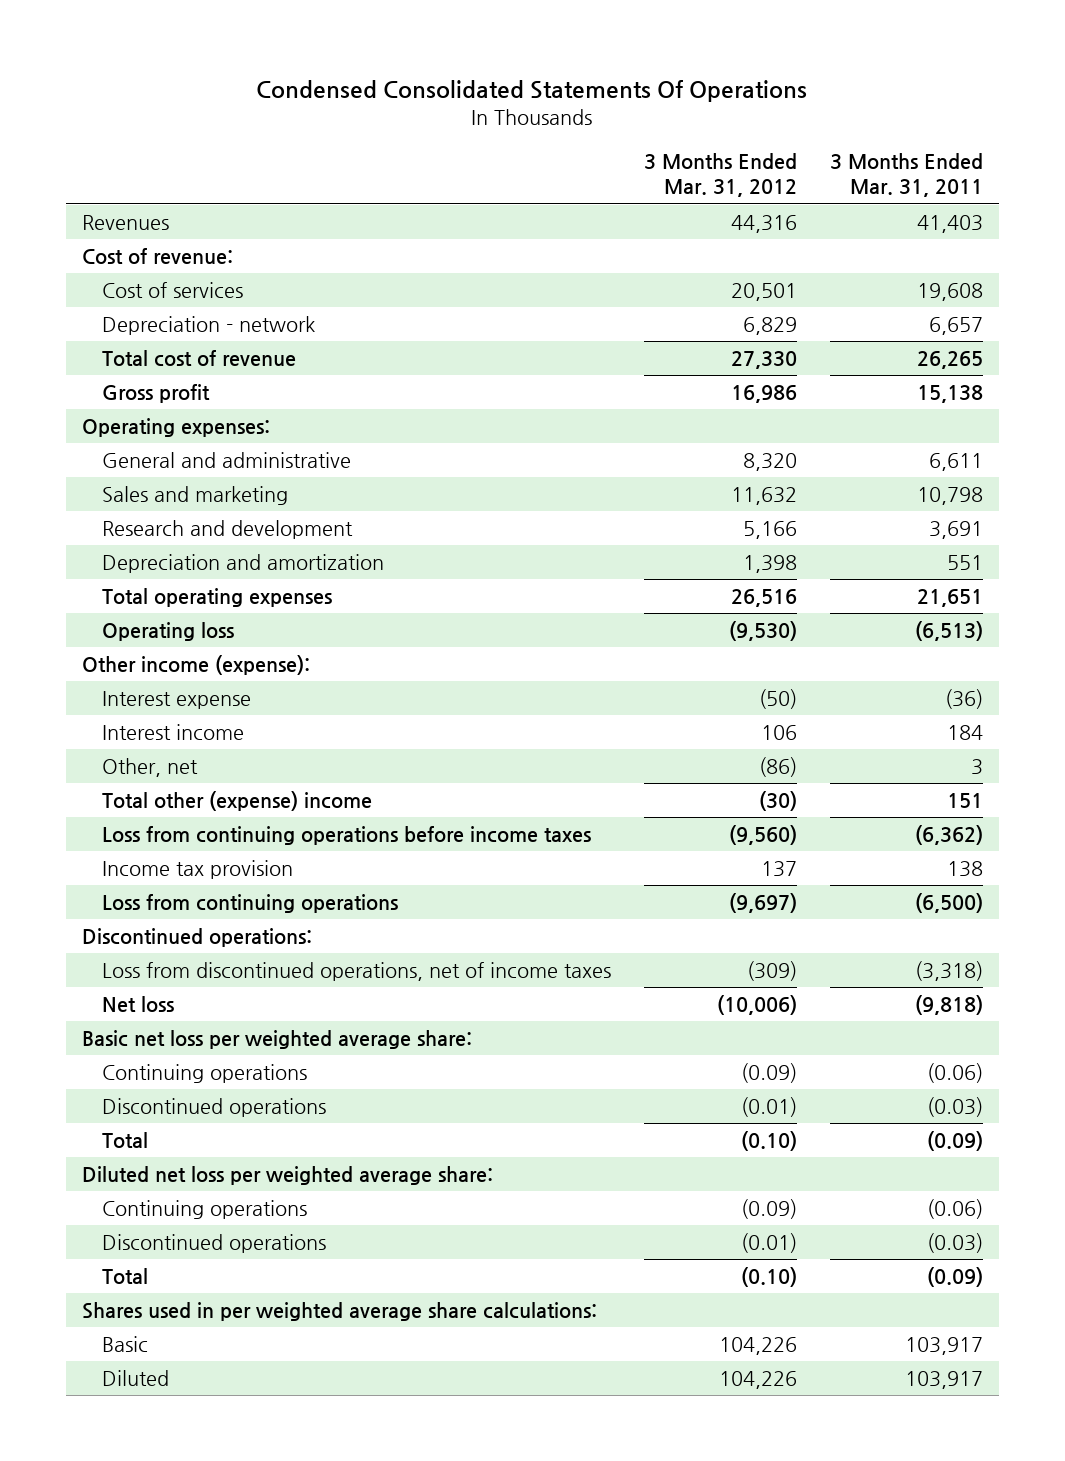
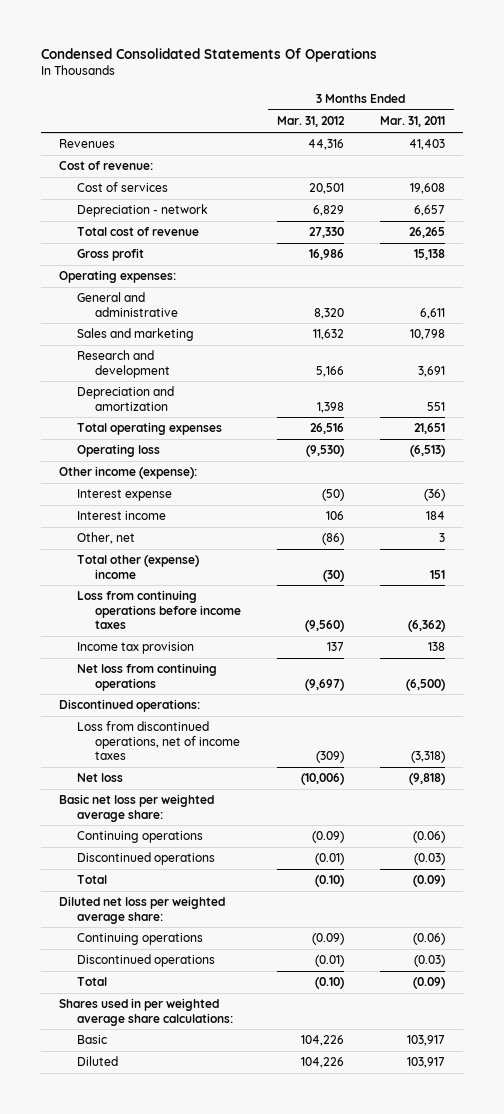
[102,894,399,914] Loss from continuing operations -> [77,663,218,691] Net loss from continuing operations

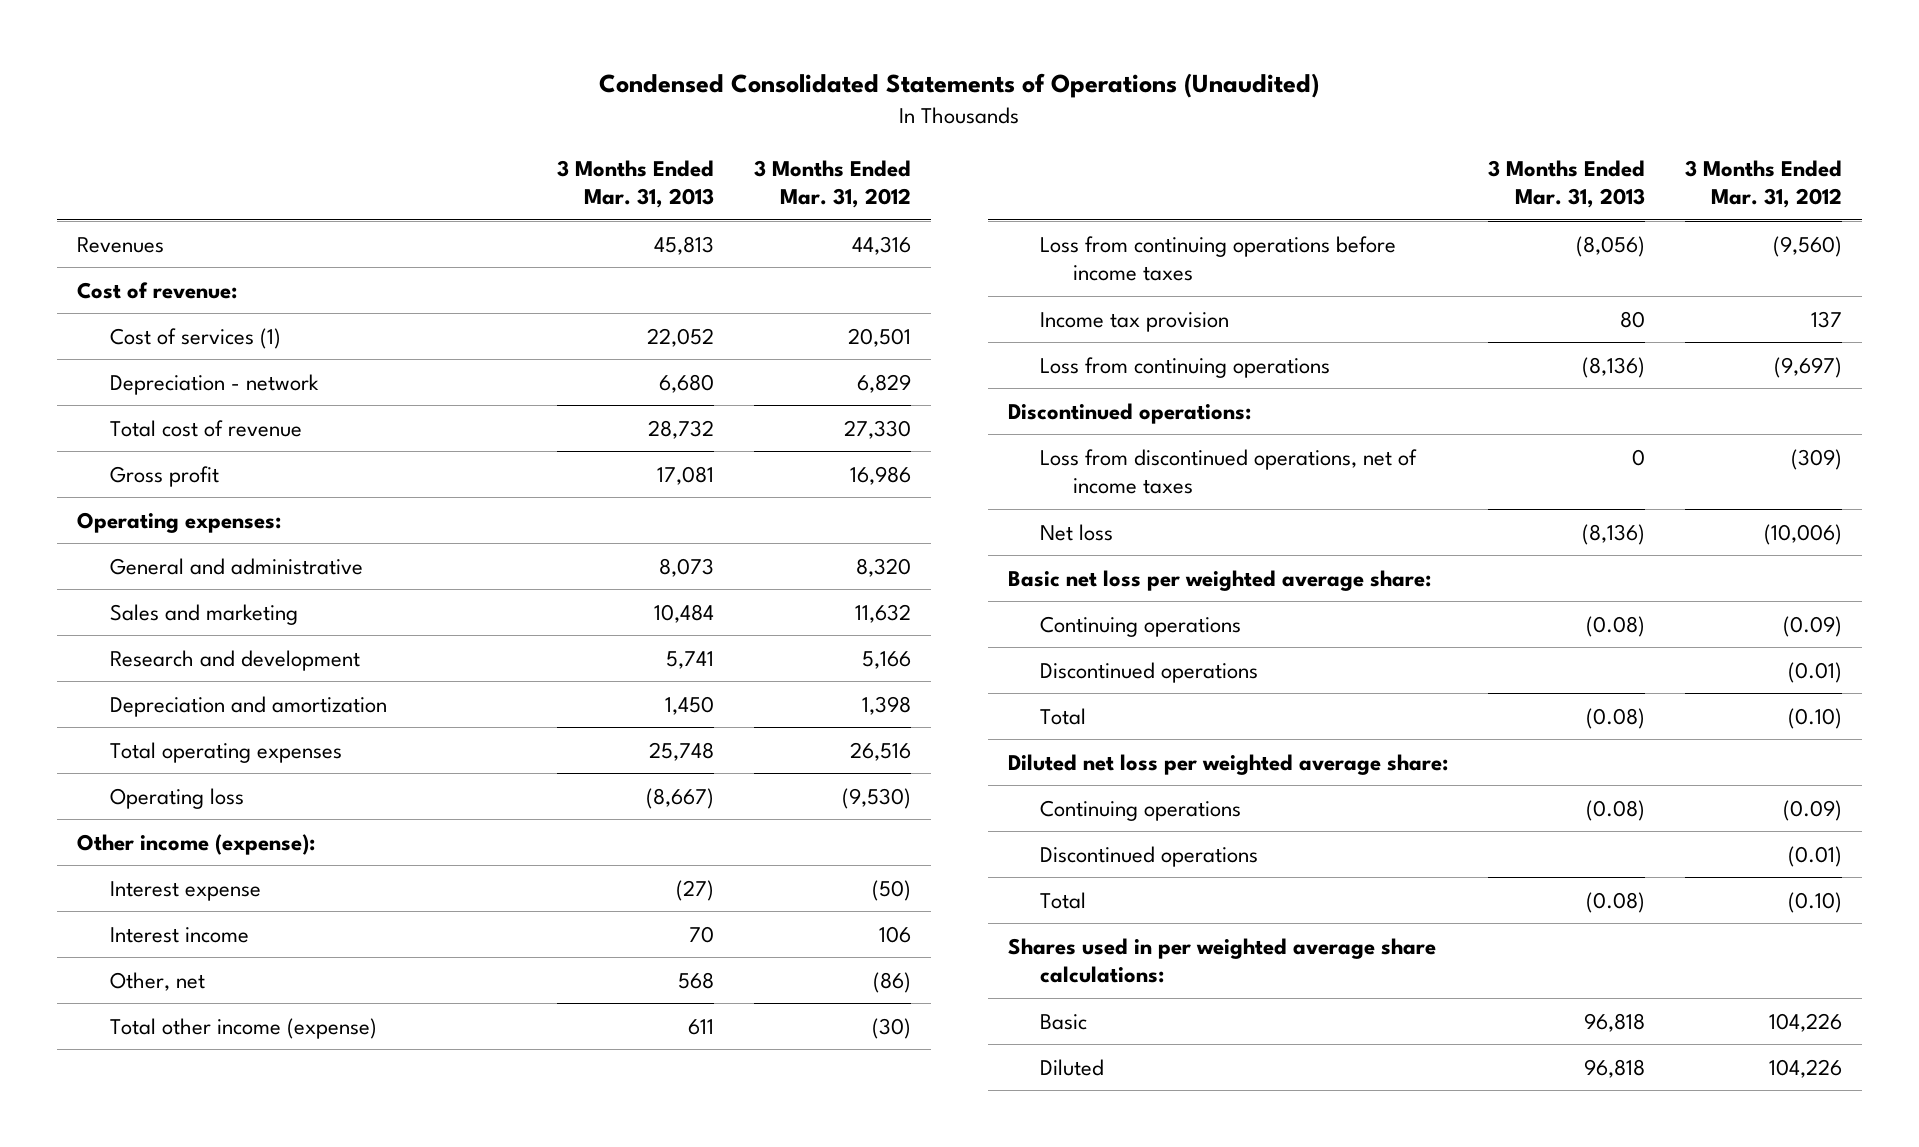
[40,48,377,63] Condensed Consolidated Statements Of Operations -> [599,73,1320,99] Condensed Consolidated Statements of Operations (Unaudited)
[380,116,446,128] Mar. 31, 2011 -> none
none -> [557,159,715,209] 3 Months Ended Mar. 31, 2013
[77,182,169,193] Cost of services -> [109,327,281,349] Cost of services (1)
[77,555,200,579] Total other (expense) income -> [109,1017,377,1039] Total other income (expense)
[77,663,218,691] Net loss from continuing operations -> [1040,356,1331,378] Loss from continuing operations

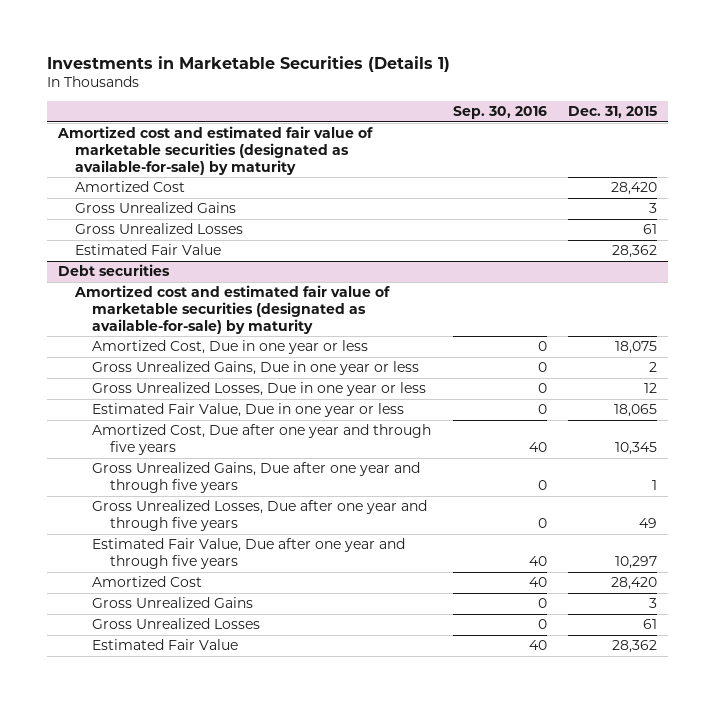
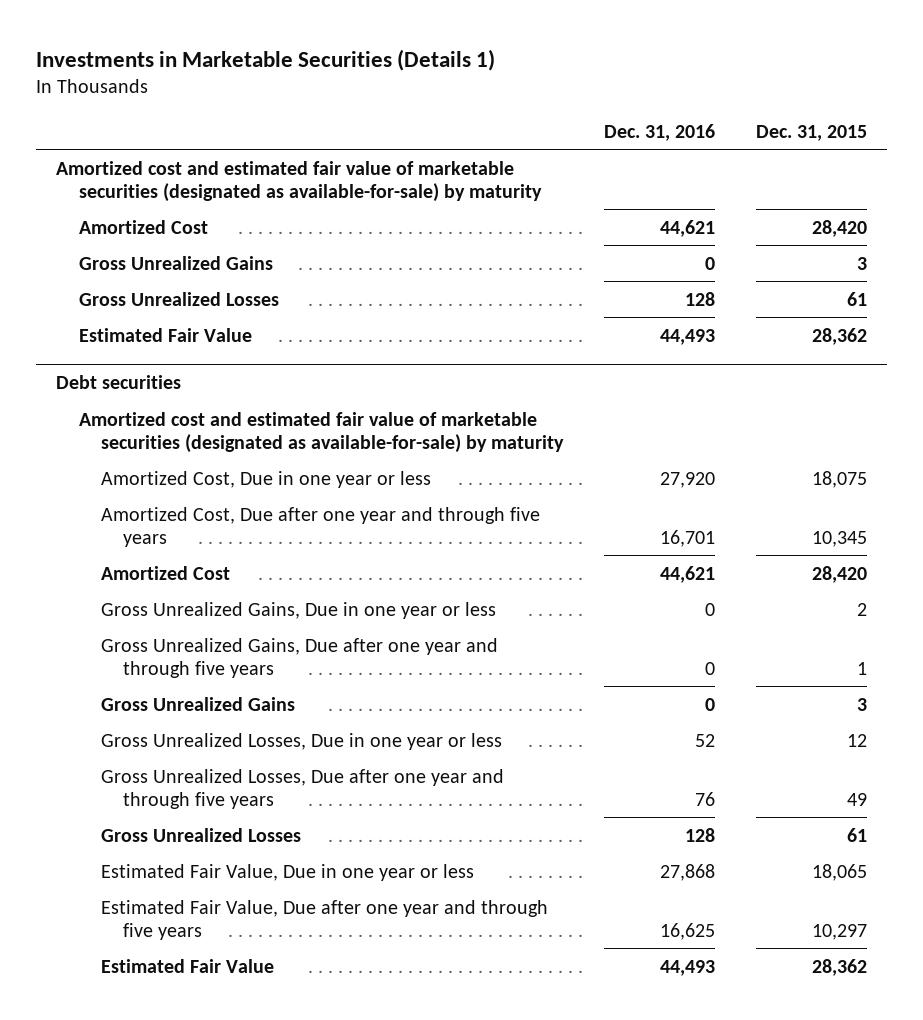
[452,106,547,120] Sep. 30, 2016 -> none
none -> [603,123,715,141] Dec. 31, 2016
[92,361,420,376] Gross Unrealized Gains, Due in one year or less -> [100,601,496,619] Gross Unrealized Gains, Due in one year or less
[92,462,421,494] Gross Unrealized Gains, Due after one year and through five years -> [100,637,498,678] Gross Unrealized Gains, Due after one year and through five years
[92,382,427,397] Gross Unrealized Losses, Due in one year or less -> [100,732,502,750] Gross Unrealized Losses, Due in one year or less
[92,500,428,532] Gross Unrealized Losses, Due after one year and through five years -> [100,768,504,809] Gross Unrealized Losses, Due after one year and through five years
[92,403,405,418] Estimated Fair Value, Due in one year or less -> [100,863,474,881] Estimated Fair Value, Due in one year or less
[92,538,406,570] Estimated Fair Value, Due after one year and through five years -> [100,899,548,940] Estimated Fair Value, Due after one year and through five years

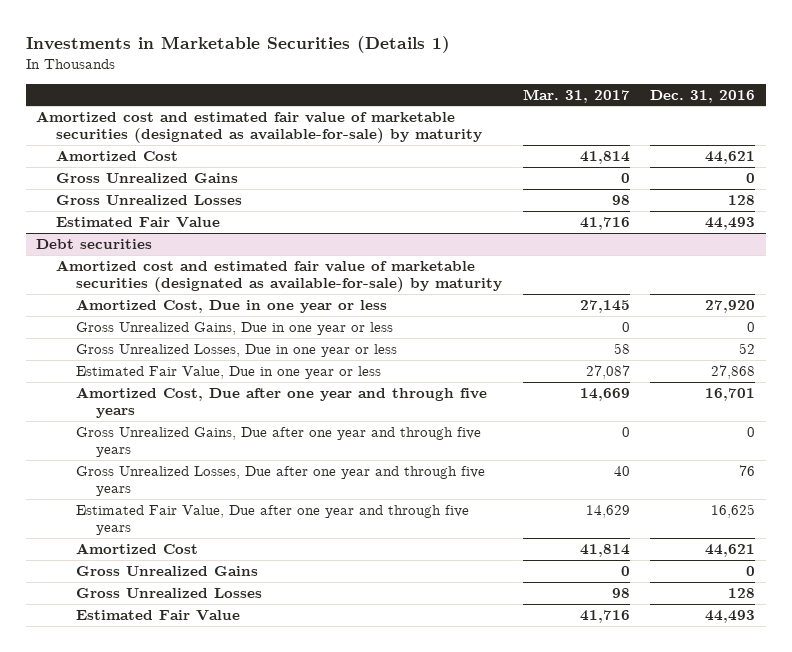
[755,124,867,141] Dec. 31, 2015 -> none
none -> [522,88,630,103] Mar. 31, 2017
[100,506,540,547] Amortized Cost, Due after one year and through five years -> [75,386,487,419] Amortized Cost, Due after one year and through five years
[100,637,498,678] Gross Unrealized Gains, Due after one year and through five years -> [75,426,481,458] Gross Unrealized Gains, Due after one year and through five years
[100,768,504,809] Gross Unrealized Losses, Due after one year and through five years -> [75,465,485,497] Gross Unrealized Losses, Due after one year and through five years
[100,565,230,580] Amortized Cost -> [75,542,198,554] Amortized Cost
[100,696,295,711] Gross Unrealized Gains -> [75,565,258,576] Gross Unrealized Gains
[100,827,301,842] Gross Unrealized Losses -> [75,587,262,598] Gross Unrealized Losses

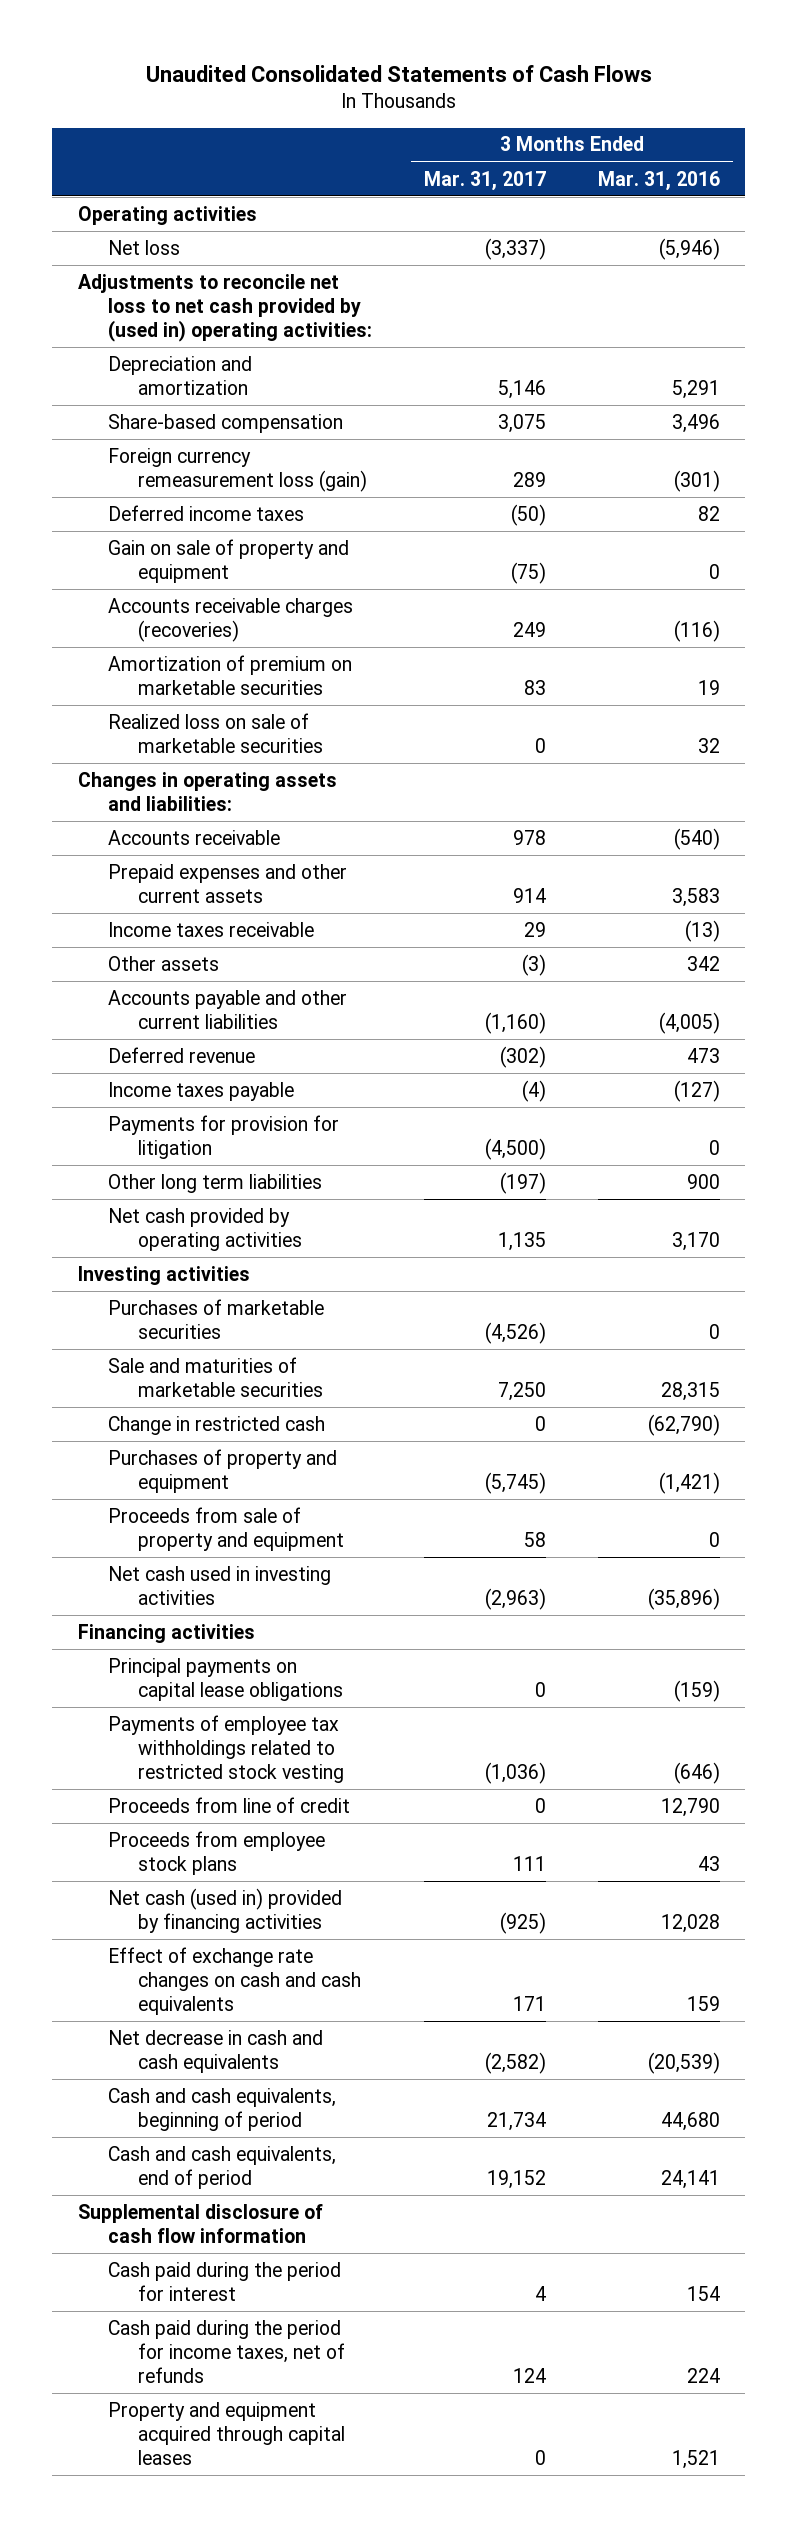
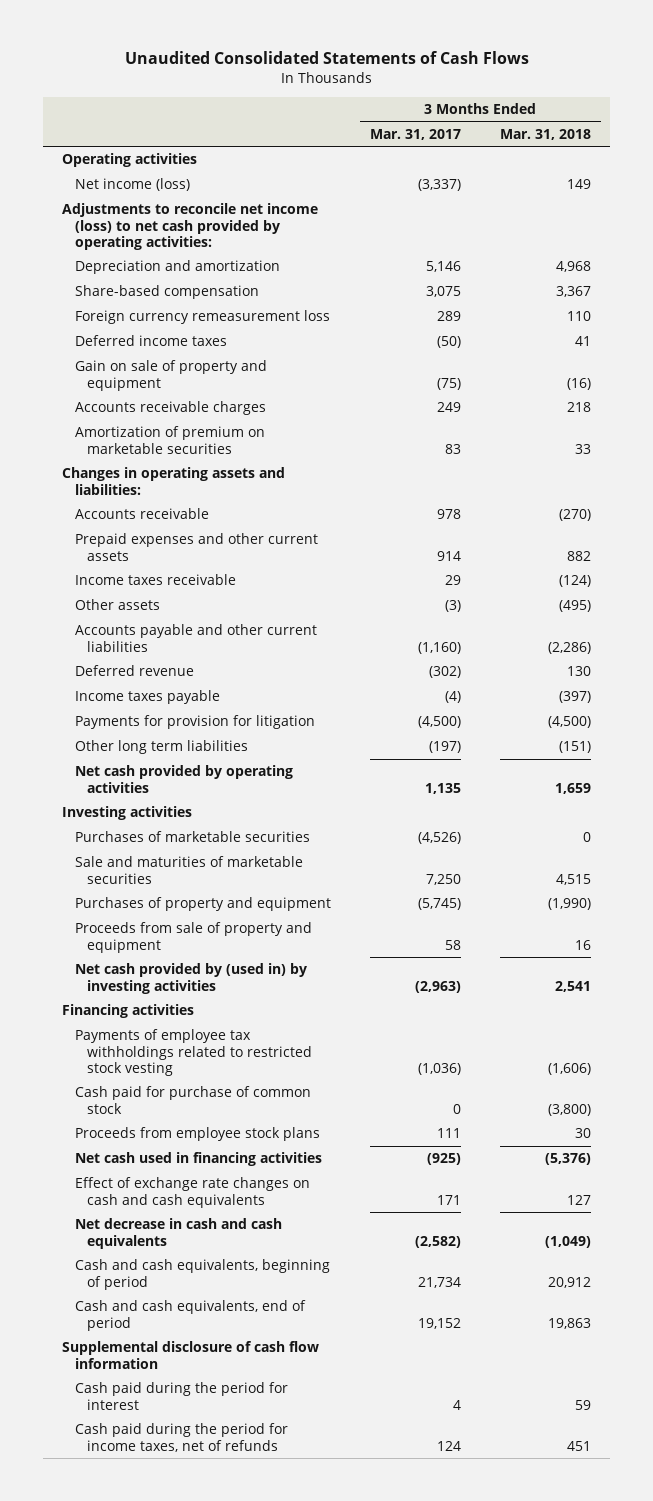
[597,170,720,191] Mar. 31, 2016 -> none
none -> [499,128,591,140] Mar. 31, 2018
[107,239,180,255] Net loss -> [74,178,190,192] Net income (loss)
[77,273,372,342] Adjustments to reconcile net loss to net cash provided by (used in) operating activities: -> [62,203,319,251] Adjustments to reconcile net income (loss) to net cash provided by operating activities:
[107,447,367,492] Foreign currency remeasurement loss (gain) -> [74,310,330,325] Foreign currency remeasurement loss
[107,597,353,642] Accounts receivable charges (recoveries) -> [74,401,266,416] Accounts receivable charges
[107,712,323,753] Realized loss on sale of marketable securities -> none
[107,1415,325,1435] Change in restricted cash -> none
[107,1565,331,1605] Net cash used in investing activities -> [74,963,307,994] Net cash provided by (used in) by investing activities
[107,1657,343,1701] Principal payments on capital lease obligations -> none
[107,1796,350,1813] Proceeds from line of credit -> none
none -> [74,1086,311,1114] Cash paid for purchase of common stock
[107,1887,342,1933] Net cash (used in) provided by financing activities -> [74,1152,322,1167] Net cash used in financing activities
[107,2401,345,2465] Property and equipment acquired through capital leases -> none

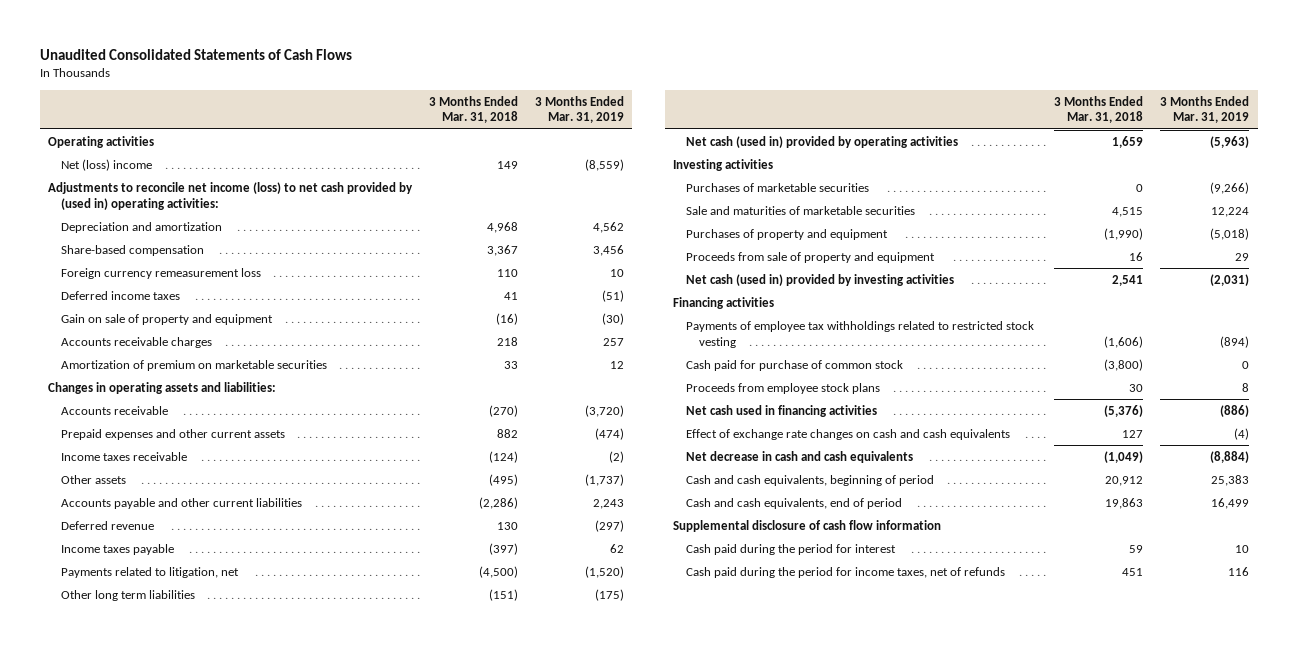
[369,128,461,140] Mar. 31, 2017 -> none
none -> [534,95,624,124] 3 Months Ended Mar. 31, 2019
[74,178,190,192] Net income (loss) -> [61,158,153,171] Net (loss) income
[62,203,319,251] Adjustments to reconcile net income (loss) to net cash provided by operating activities: -> [48,181,414,210] Adjustments to reconcile net income (loss) to net cash provided by (used in) operating activities:
[74,715,315,730] Payments for provision for litigation -> [61,566,240,578] Payments related to litigation, net
[74,765,293,793] Net cash provided by operating activities -> [686,135,959,148] Net cash (used in) provided by operating activities
[74,963,307,994] Net cash provided by (used in) by investing activities -> [686,273,955,286] Net cash (used in) provided by investing activities

